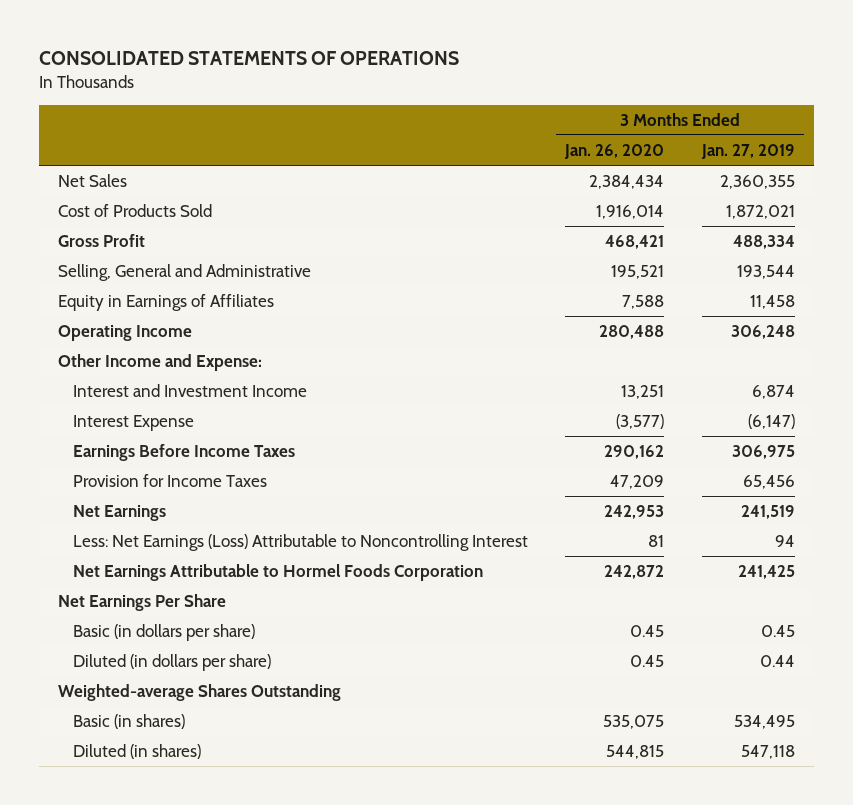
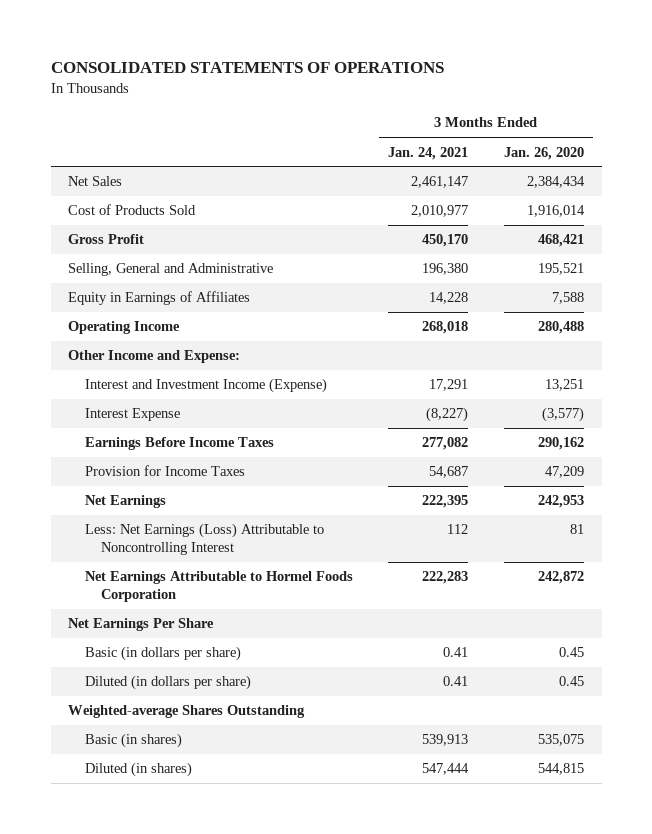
[700,143,795,159] Jan. 27, 2019 -> none
none -> [388,146,469,160] Jan. 24, 2021
[72,383,307,397] Interest and Investment Income -> [84,378,327,394] Interest and Investment Income (Expense)

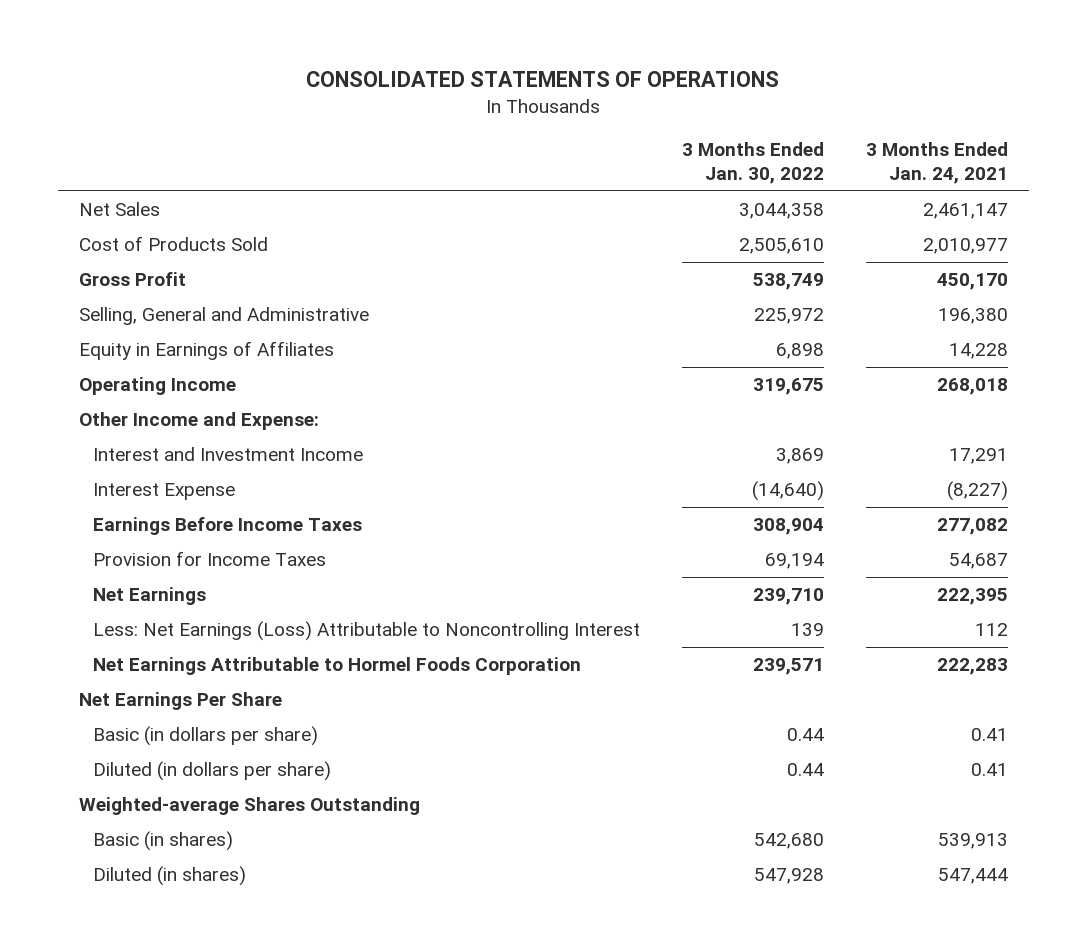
[504,146,585,160] Jan. 26, 2020 -> none
none -> [682,141,825,185] 3 Months Ended Jan. 30, 2022
[84,378,327,394] Interest and Investment Income (Expense) -> [93,447,364,462] Interest and Investment Income

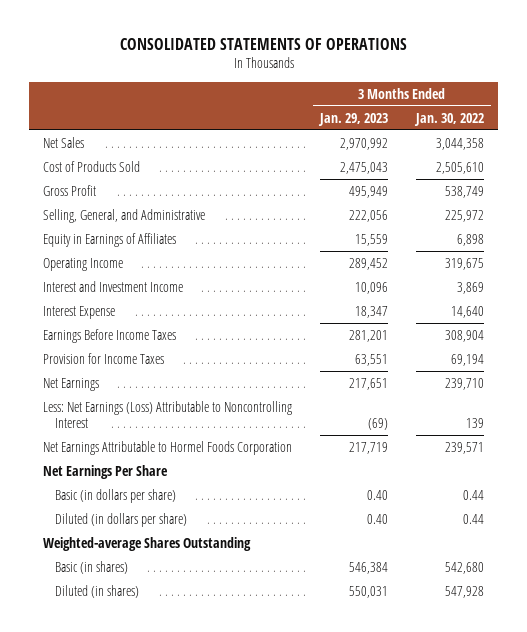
[865,141,1008,185] 3 Months Ended Jan. 24, 2021 -> none
none -> [318,112,389,126] Jan. 29, 2023
[78,307,369,326] Selling, General and Administrative -> [43,208,206,223] Selling, General, and Administrative
[78,412,319,431] Other Income and Expense: -> none
[752,481,825,502] (14,640) -> [451,305,485,318] 14,640

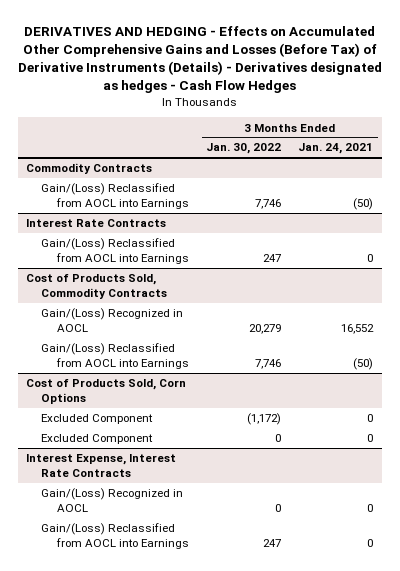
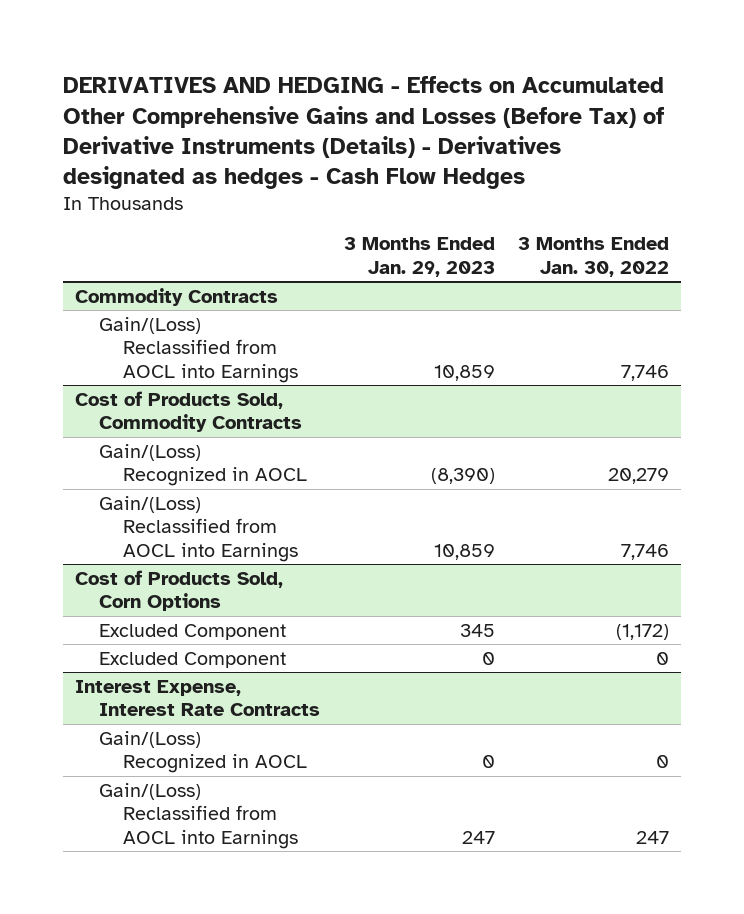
[298,143,374,155] Jan. 24, 2021 -> none
none -> [343,237,495,277] 3 Months Ended Jan. 29, 2023
[26,219,167,228] Interest Rate Contracts -> none
[41,238,189,264] Gain/(Loss) Reclassified from AOCL into Earnings -> none

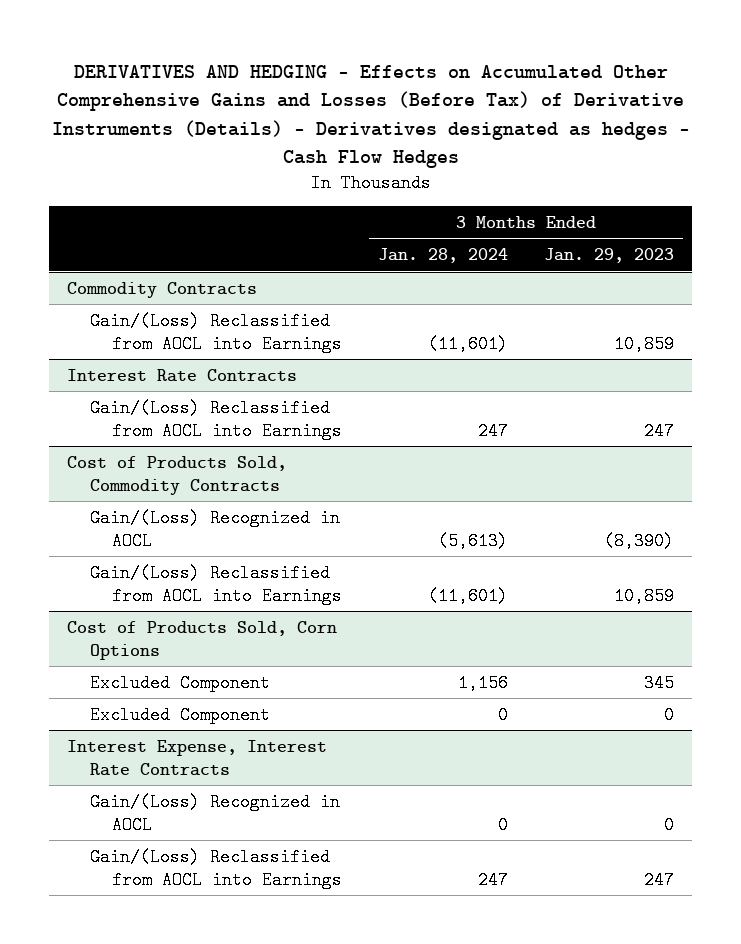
[517,237,669,277] 3 Months Ended Jan. 30, 2022 -> none
none -> [377,248,508,264] Jan. 28, 2024
none -> [67,368,298,382] Interest Rate Contracts
none -> [89,398,342,440] Gain/(Loss) Reclassified from AOCL into Earnings

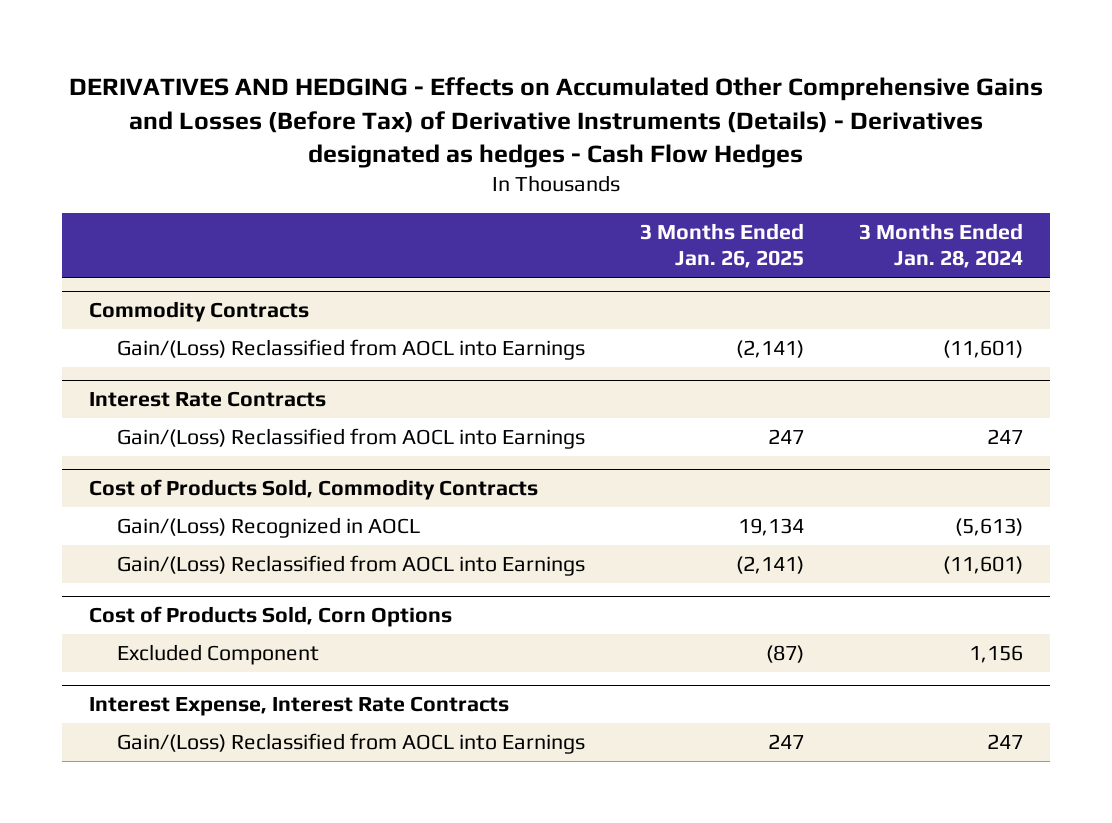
[543,248,674,264] Jan. 29, 2023 -> none
none -> [639,222,804,269] 3 Months Ended Jan. 26, 2025
[89,705,270,724] Excluded Component -> none
[89,792,340,834] Gain/(Loss) Recognized in AOCL -> none

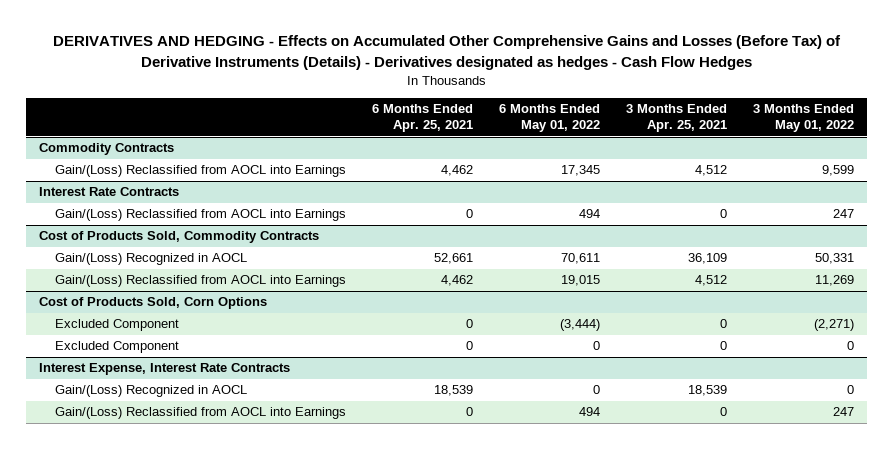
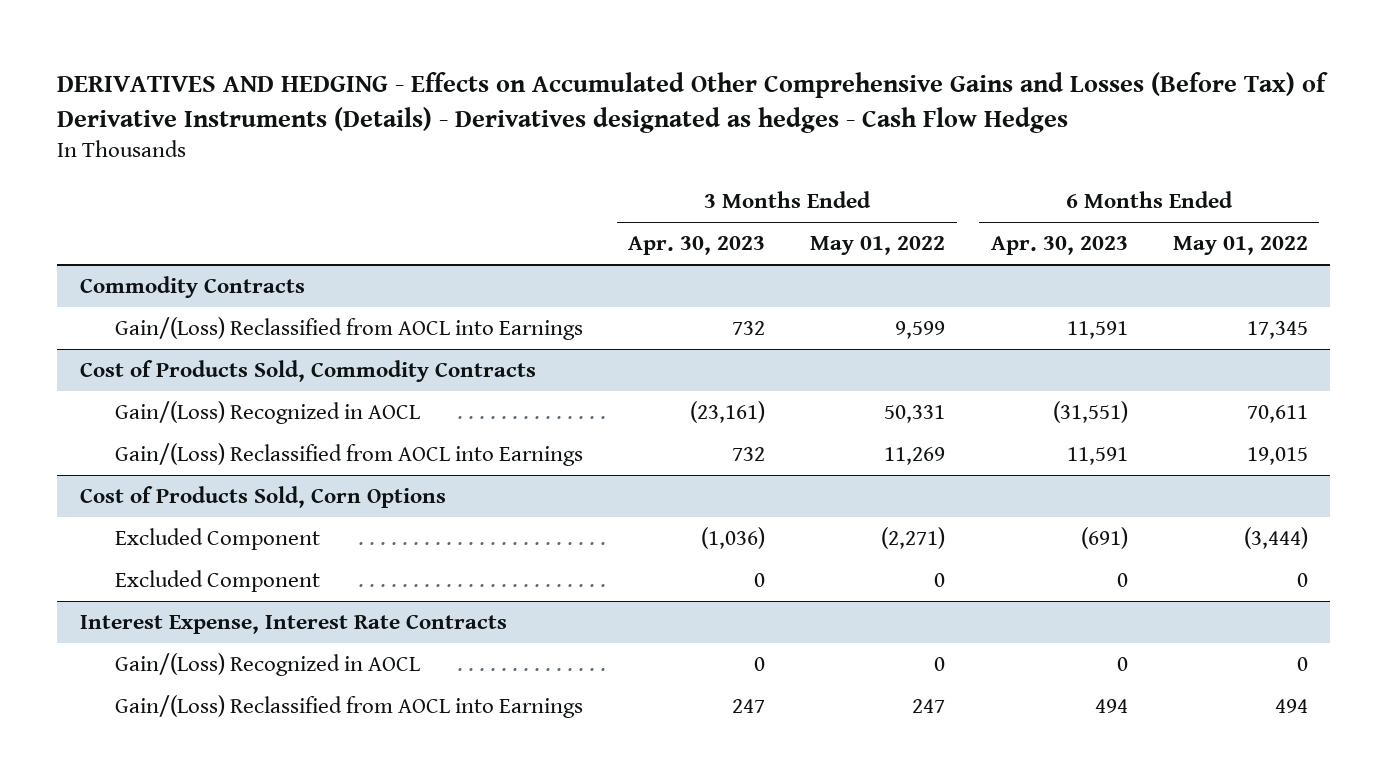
[372,104,474,133] 6 Months Ended Apr. 25, 2021 -> none
[626,104,728,133] 3 Months Ended Apr. 25, 2021 -> none
none -> [628,236,766,256] Apr. 30, 2023
none -> [990,236,1128,256] Apr. 30, 2023
[38,187,179,197] Interest Rate Contracts -> none
[55,209,347,222] Gain/(Loss) Reclassified from AOCL into Earnings -> none

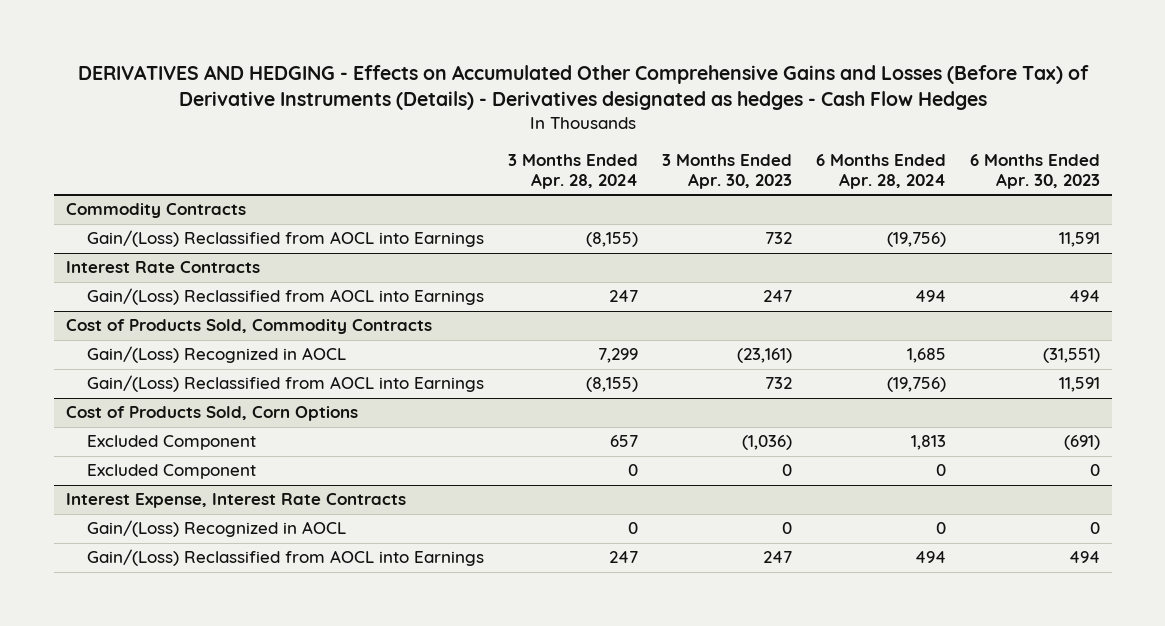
[810,236,946,256] May 01, 2022 -> none
[1172,236,1308,256] May 01, 2022 -> none
none -> [507,153,638,189] 3 Months Ended Apr. 28, 2024
none -> [815,153,946,189] 6 Months Ended Apr. 28, 2024
none -> [65,261,260,274] Interest Rate Contracts
none -> [86,288,484,306] Gain/(Loss) Reclassified from AOCL into Earnings

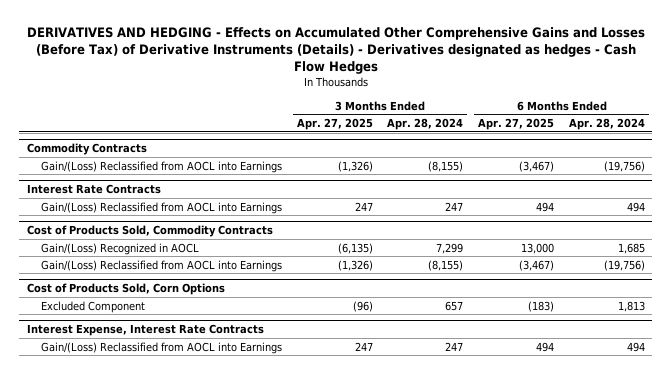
[661,153,792,189] 3 Months Ended Apr. 30, 2023 -> none
[969,153,1100,189] 6 Months Ended Apr. 30, 2023 -> none
none -> [296,118,373,131] Apr. 27, 2025
none -> [478,118,555,131] Apr. 27, 2025
[86,464,256,480] Excluded Component -> none
[86,520,346,538] Gain/(Loss) Recognized in AOCL -> none

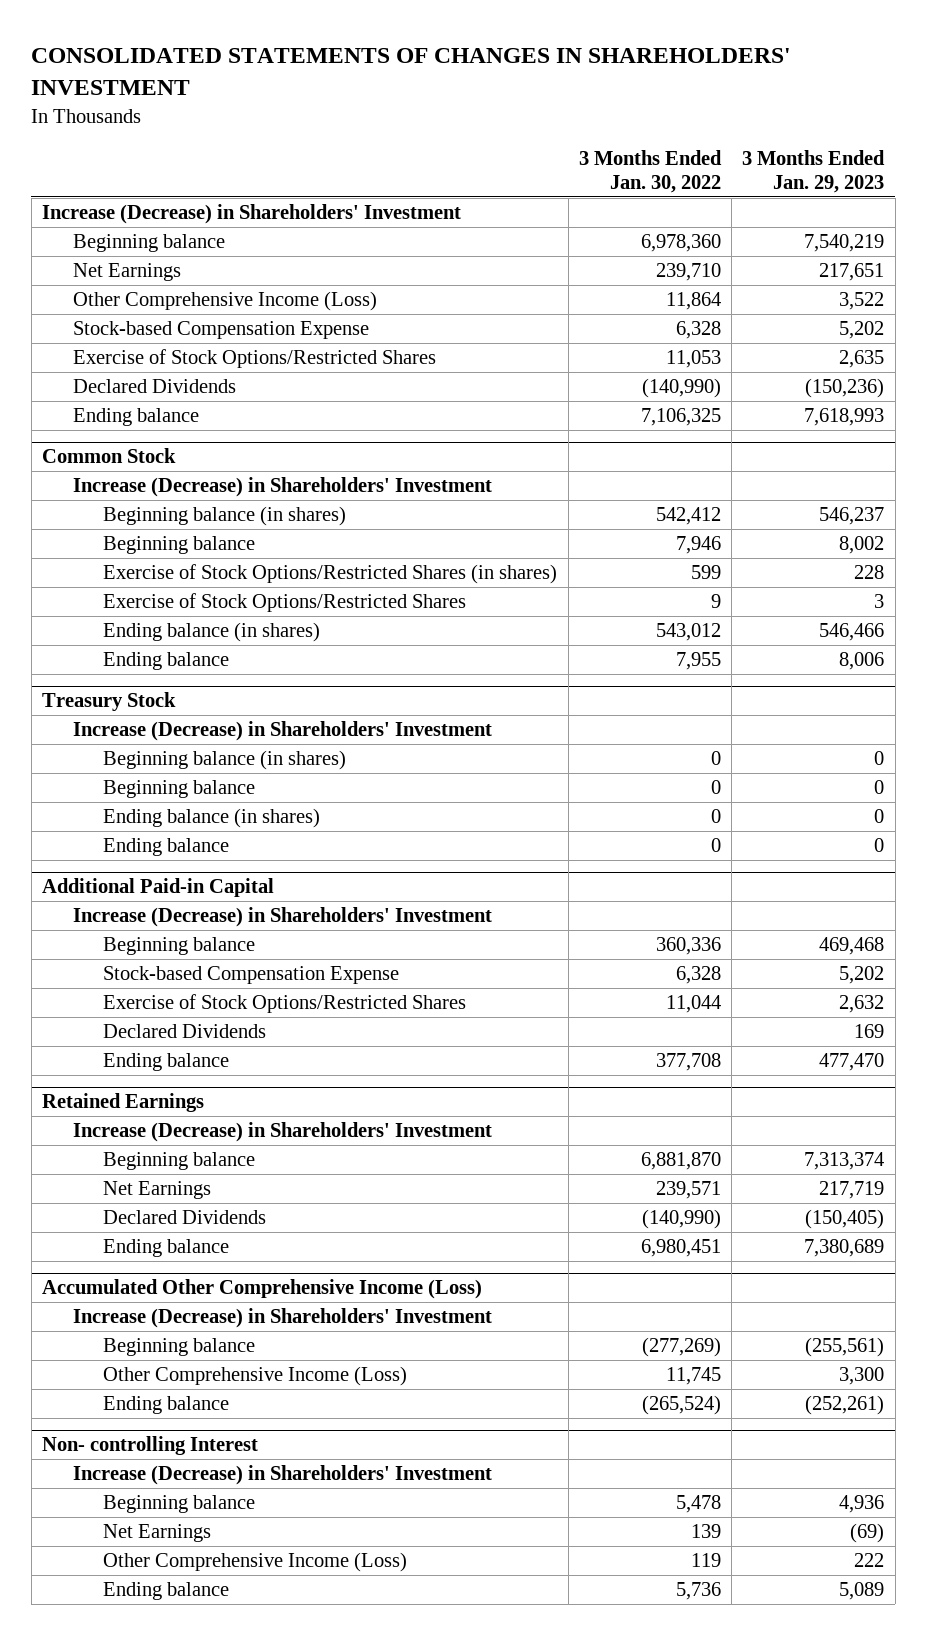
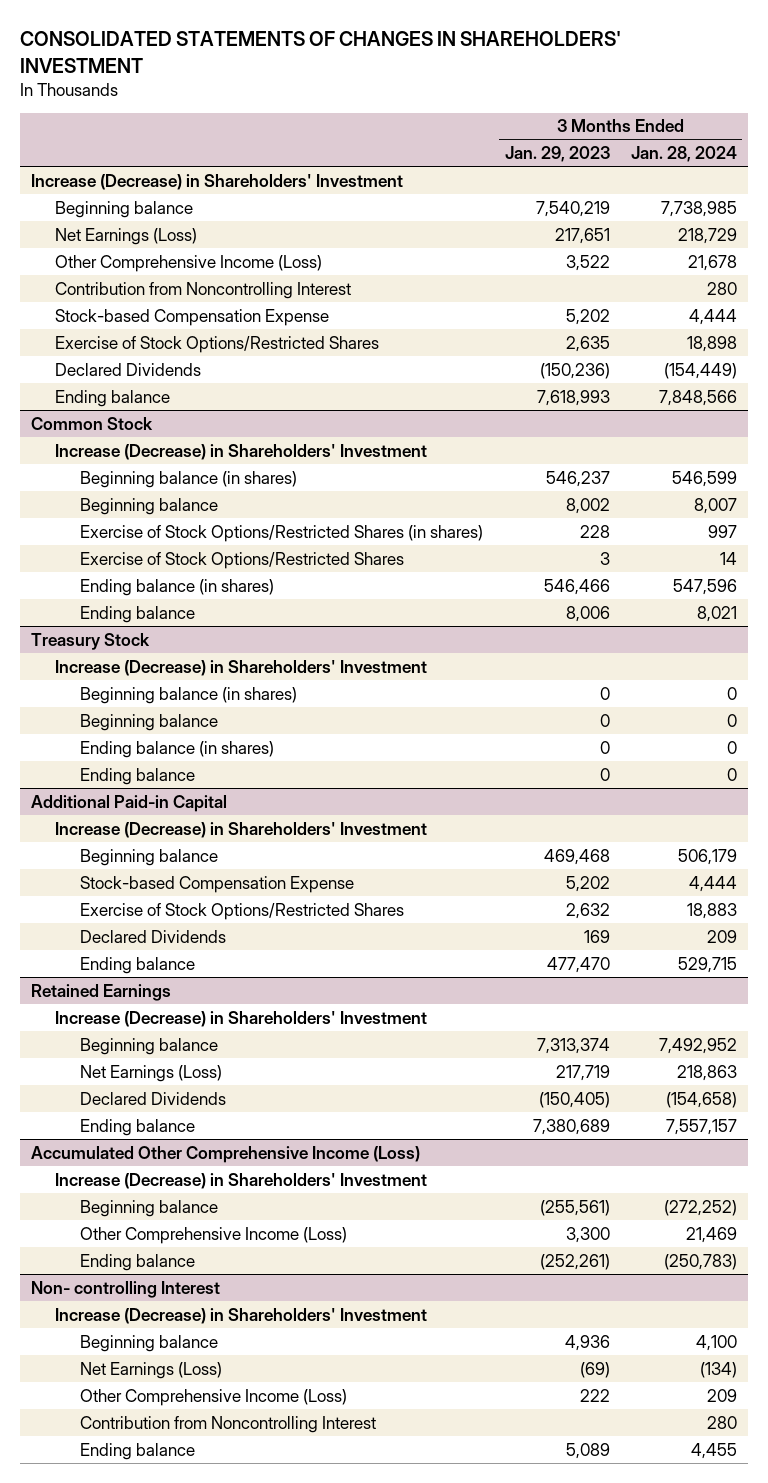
[578,149,722,193] 3 Months Ended Jan. 30, 2022 -> none
none -> [631,146,738,163] Jan. 28, 2024
[72,263,181,282] Net Earnings -> [55,227,198,245] Net Earnings (Loss)
none -> [55,281,352,299] Contribution from Noncontrolling Interest
[103,1181,212,1200] Net Earnings -> [80,1064,223,1082] Net Earnings (Loss)
[103,1524,212,1543] Net Earnings -> [80,1361,223,1379] Net Earnings (Loss)
none -> [80,1415,377,1433] Contribution from Noncontrolling Interest

